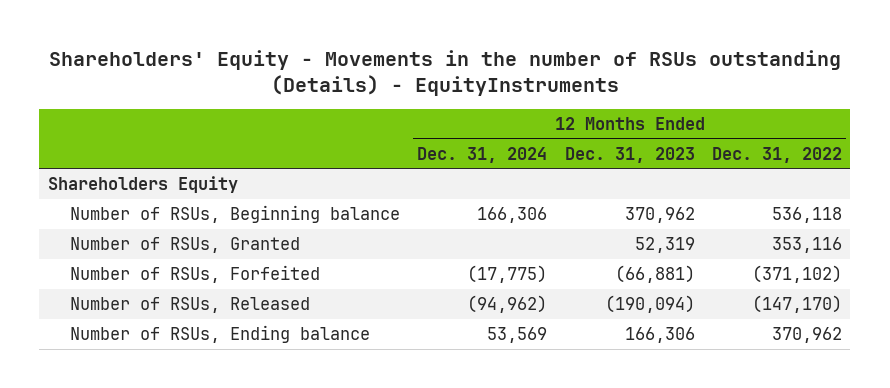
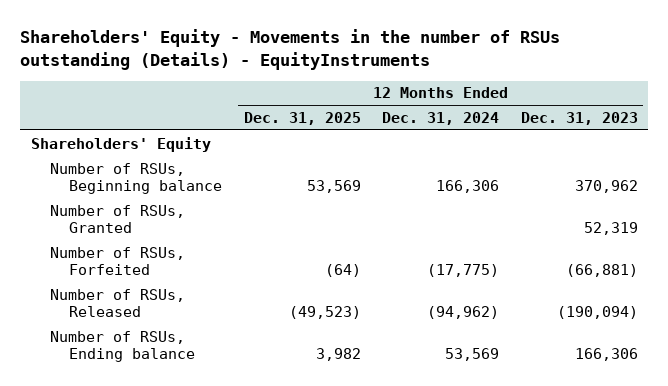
[711,146,842,163] Dec. 31, 2022 -> none
none -> [243,111,361,125] Dec. 31, 2025
[48,175,239,193] Shareholders Equity -> [30,136,211,152] Shareholders' Equity

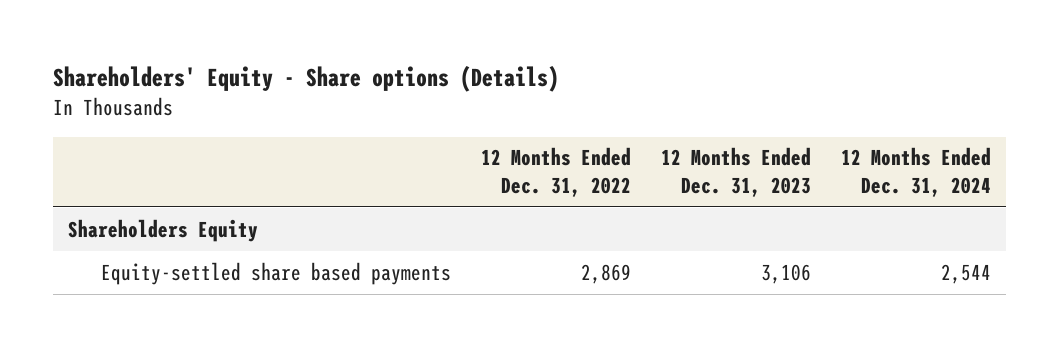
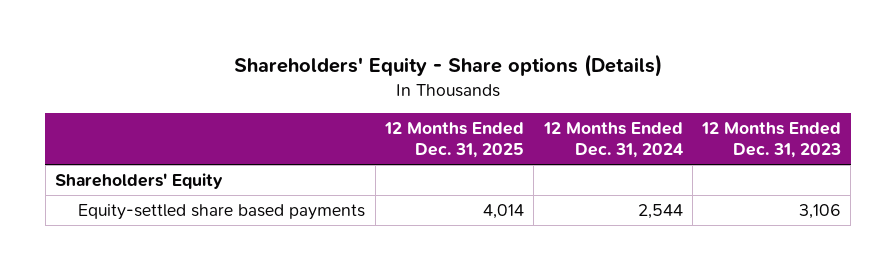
[480,147,631,197] 12 Months Ended Dec. 31, 2022 -> none
none -> [383,122,524,158] 12 Months Ended Dec. 31, 2025
[68,218,259,242] Shareholders Equity -> [54,173,223,190] Shareholders' Equity

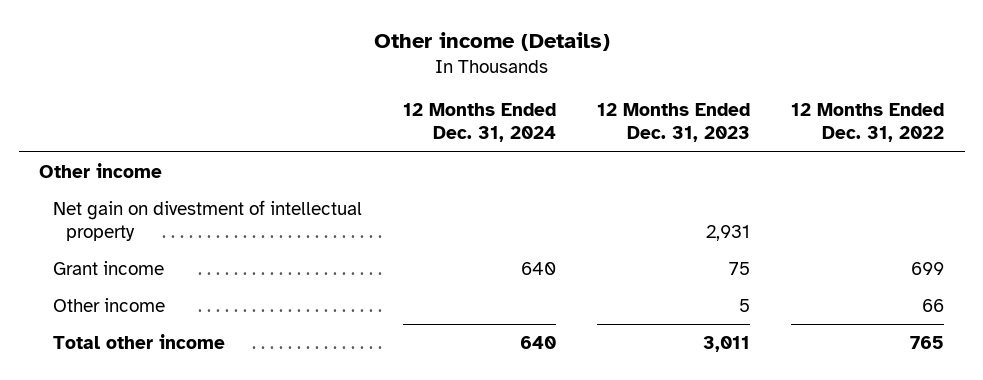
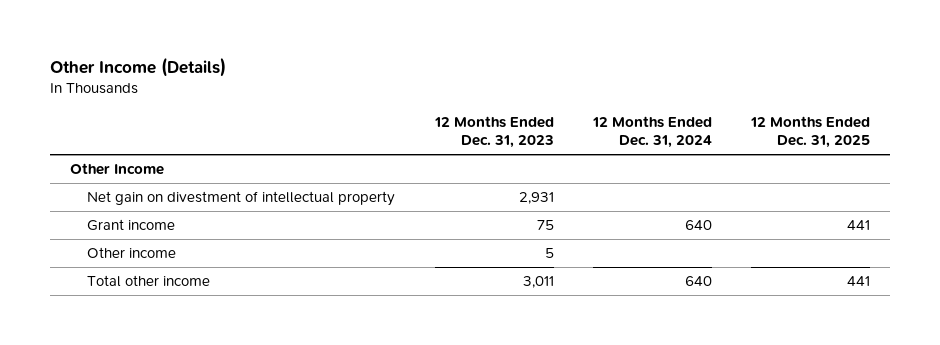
[373,31,610,51] Other income (Details) -> [50,57,227,78] Other Income (Details)
[791,102,945,143] 12 Months Ended Dec. 31, 2022 -> none
none -> [750,115,871,149] 12 Months Ended Dec. 31, 2025
[39,162,163,178] Other income -> [69,162,164,175] Other Income

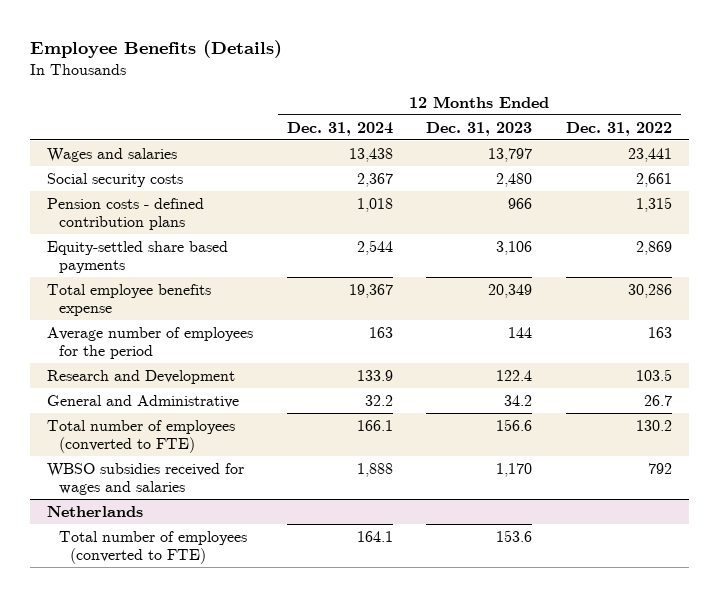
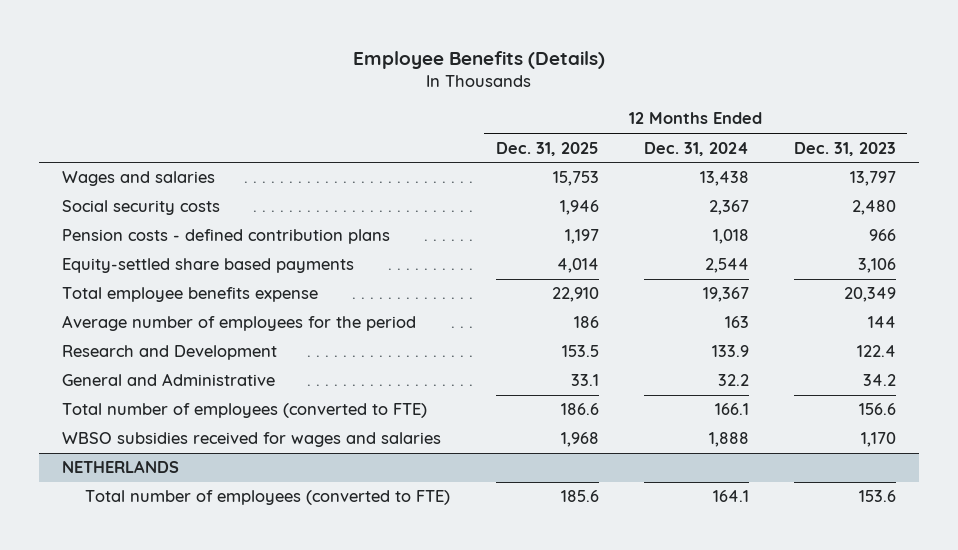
[566,121,673,136] Dec. 31, 2022 -> none
none -> [495,141,599,156] Dec. 31, 2025
[47,505,144,517] Netherlands -> [61,460,179,474] NETHERLANDS

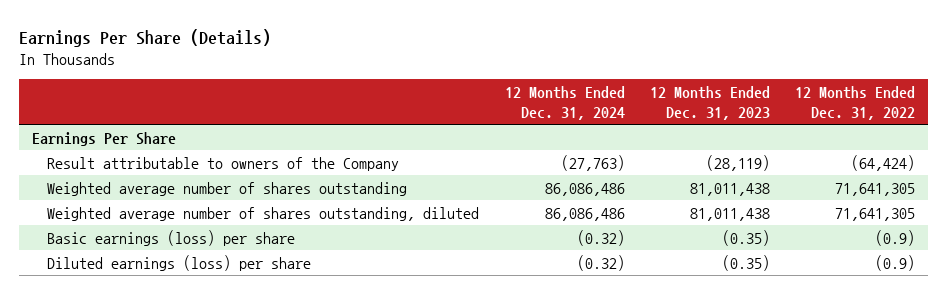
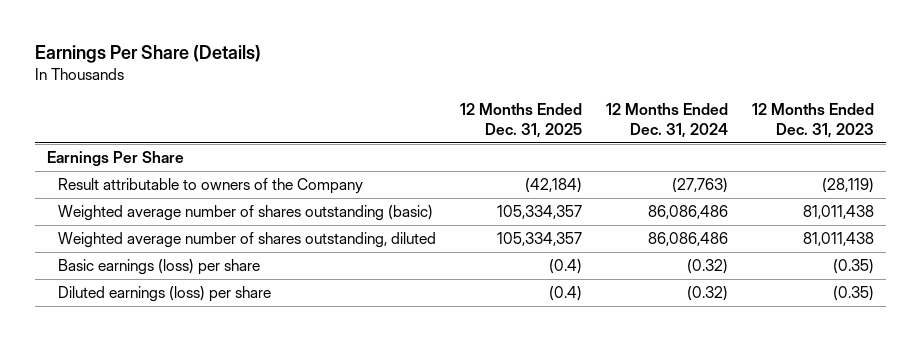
[795,85,916,120] 12 Months Ended Dec. 31, 2022 -> none
none -> [459,103,582,139] 12 Months Ended Dec. 31, 2025
[47,181,408,196] Weighted average number of shares outstanding -> [57,205,433,222] Weighted average number of shares outstanding (basic)

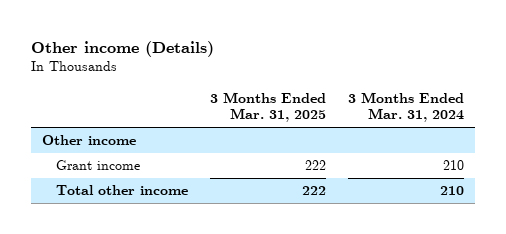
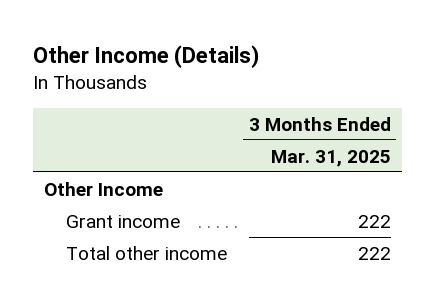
[30,40,214,57] Other income (Details) -> [33,44,260,68] Other Income (Details)
[347,91,464,123] 3 Months Ended Mar. 31, 2024 -> none
[41,135,136,146] Other income -> [44,181,164,196] Other Income

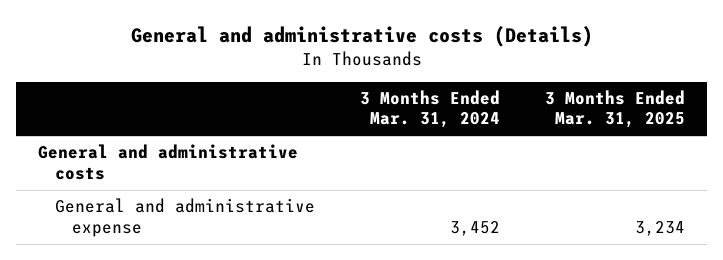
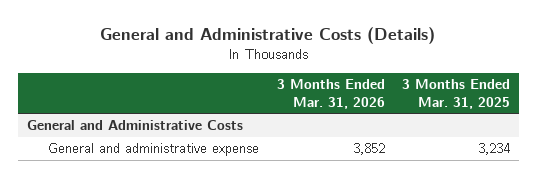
[130,25,593,47] General and administrative costs (Details) -> [100,26,436,44] General and Administrative Costs (Details)
[360,90,501,129] 3 Months Ended Mar. 31, 2024 -> none
none -> [276,79,385,109] 3 Months Ended Mar. 31, 2026
[38,144,299,180] General and administrative costs -> [26,120,243,131] General and Administrative Costs

